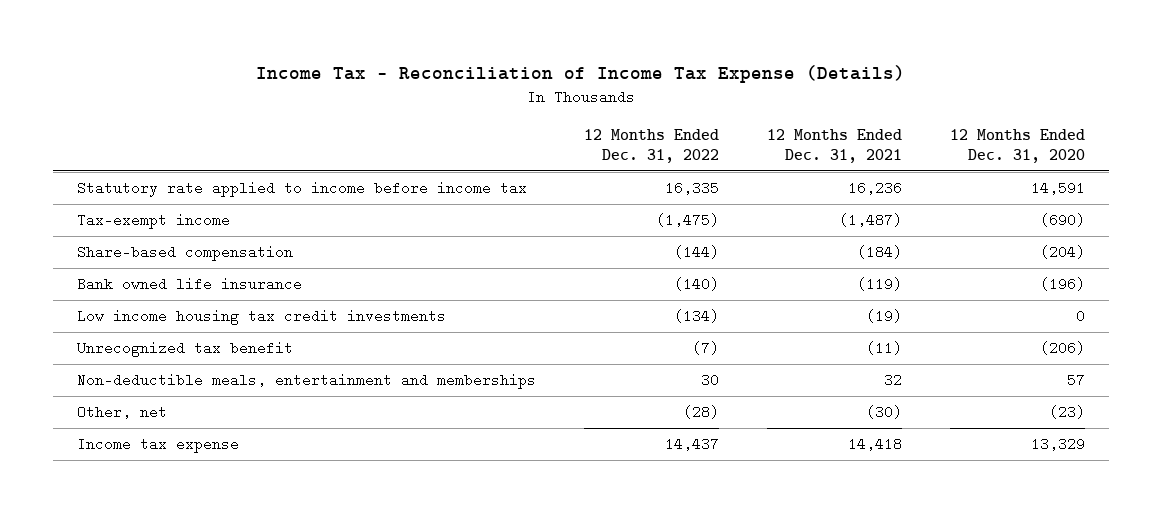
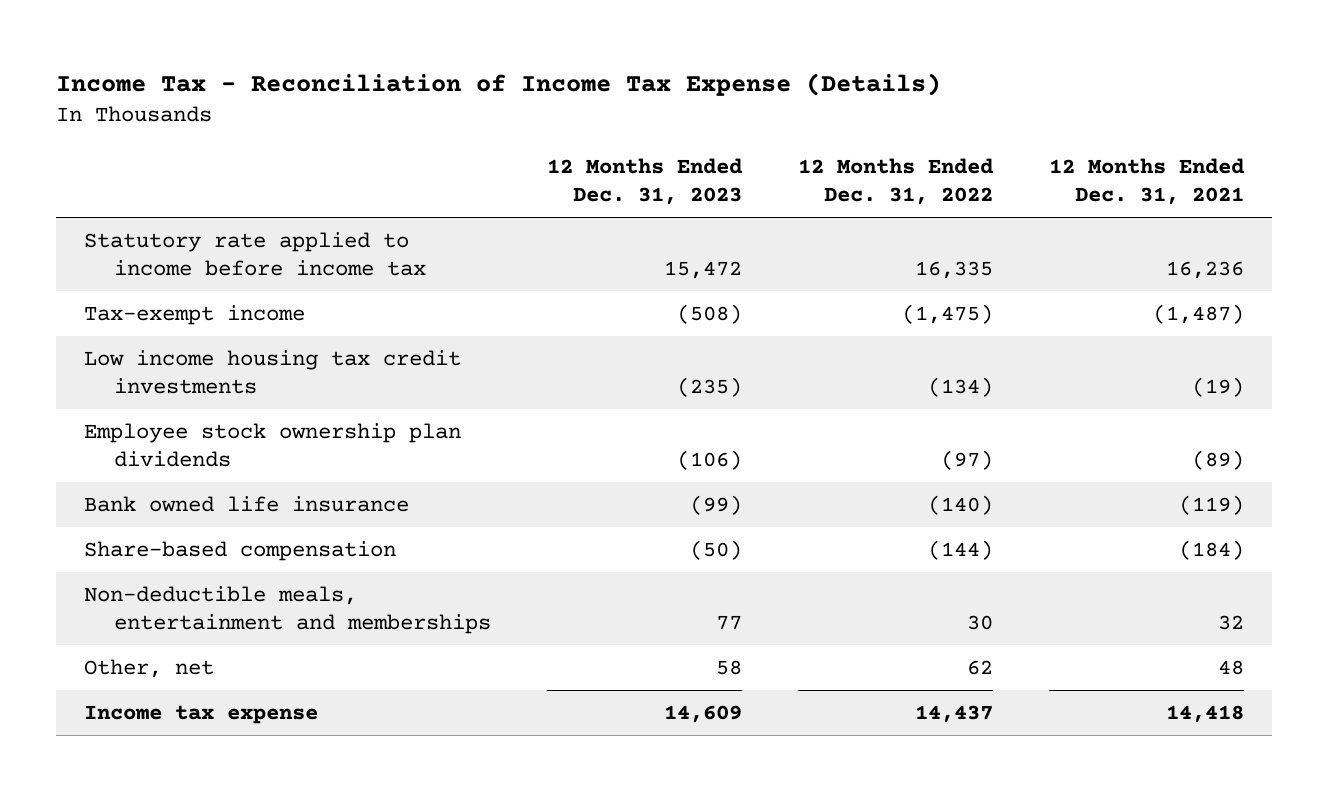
[949,129,1085,163] 12 Months Ended Dec. 31, 2020 -> none
none -> [546,157,743,205] 12 Months Ended Dec. 31, 2023
[76,341,293,358] Unrecognized tax benefit -> none
none -> [84,423,462,468] Employee stock ownership plan dividends
[76,277,302,292] Bank owned life insurance -> [84,496,410,513] Bank owned life insurance
[76,245,293,262] Share-based compensation -> [84,541,397,562] Share-based compensation
[682,405,719,420] (28) -> [966,660,993,676] 62
[865,405,902,420] (30) -> [1217,660,1244,676] 48

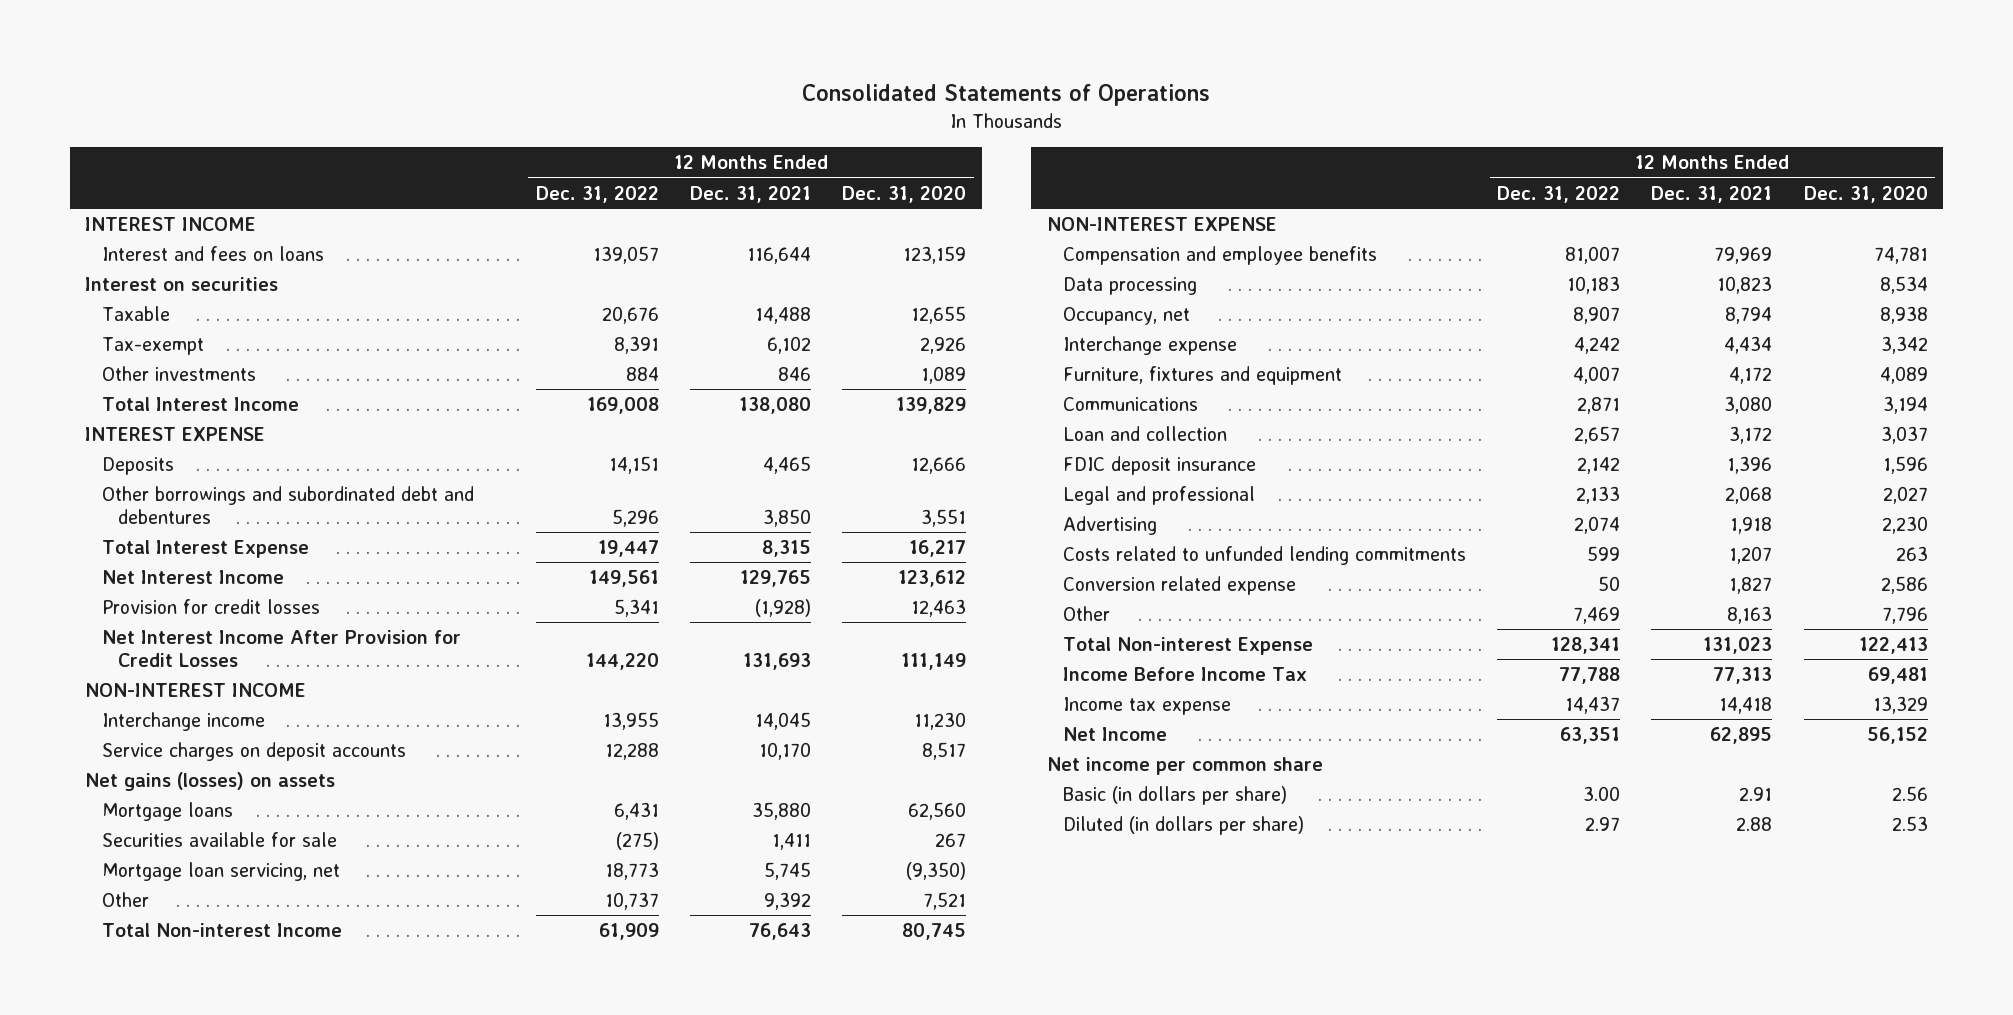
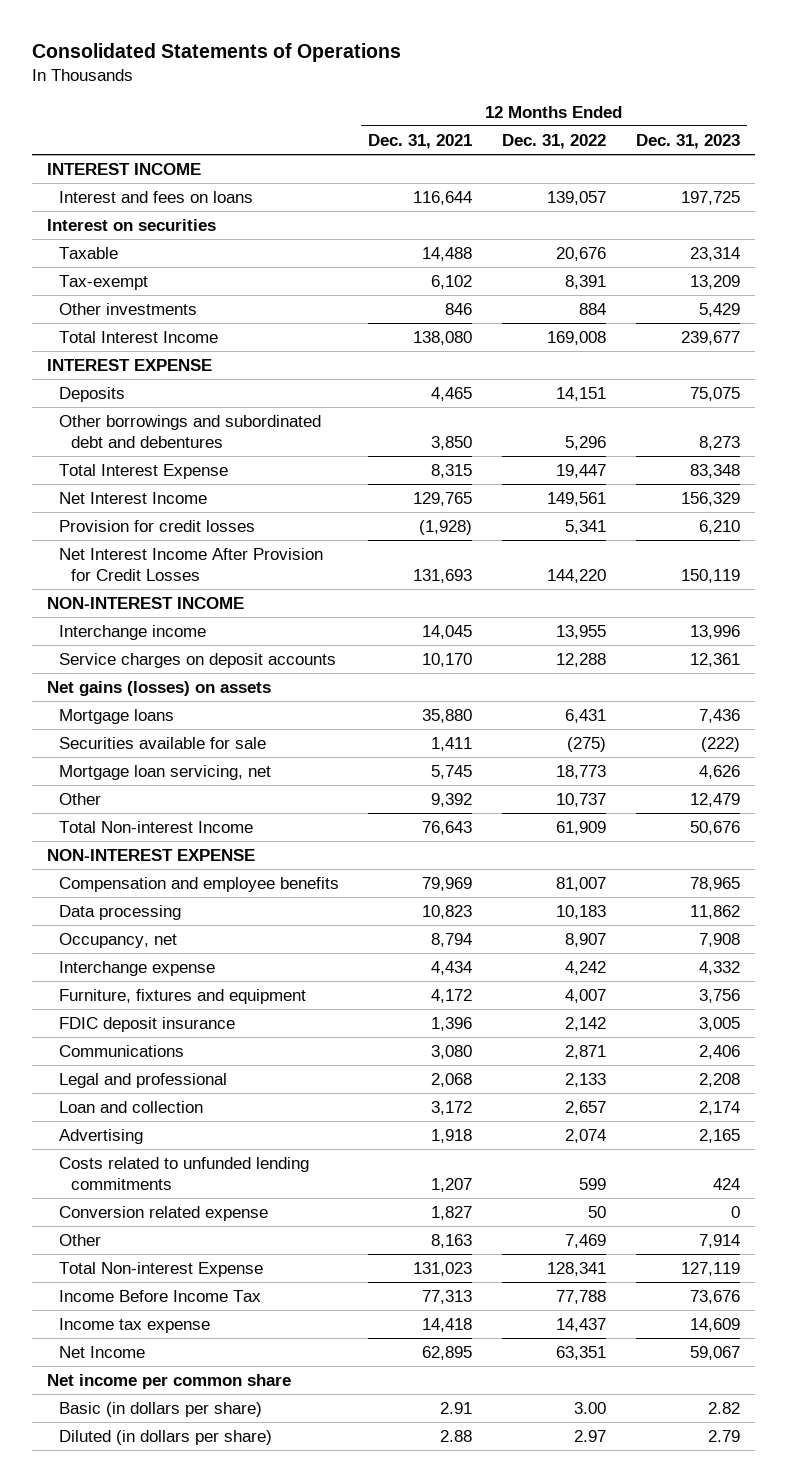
[841,185,966,203] Dec. 31, 2020 -> none
none -> [635,133,740,149] Dec. 31, 2023
[1063,396,1199,411] Communications -> [58,1044,184,1057] Communications
[1063,425,1228,441] Loan and collection -> [58,1100,203,1113] Loan and collection

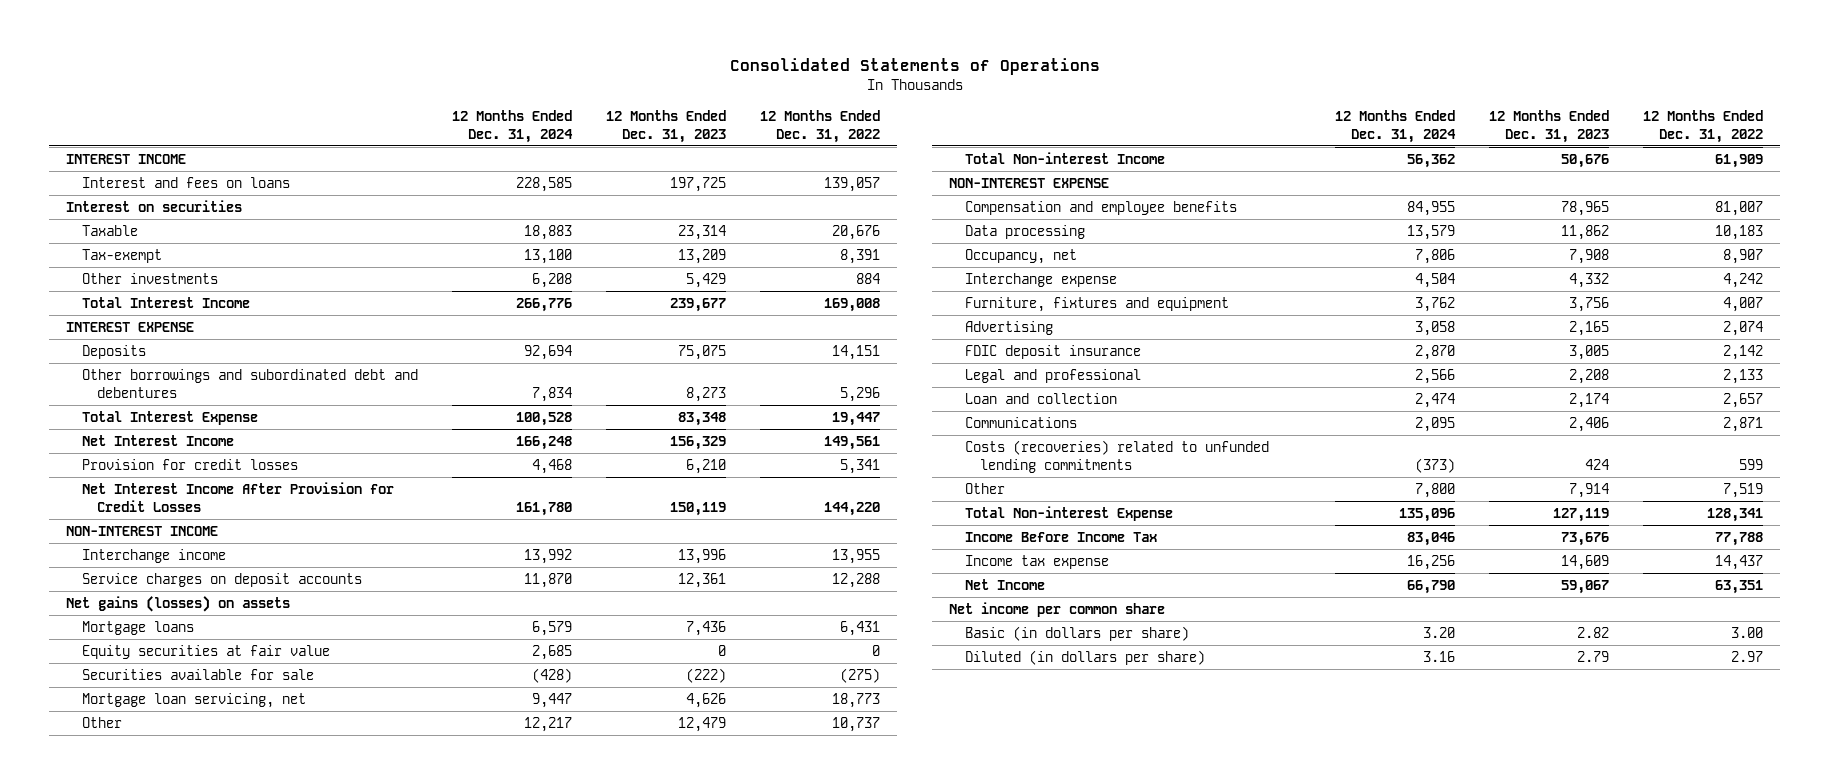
[368,133,473,149] Dec. 31, 2021 -> none
none -> [451,109,573,143] 12 Months Ended Dec. 31, 2024
none -> [81,644,330,659] Equity securities at fair value
[58,1128,143,1144] Advertising -> [964,320,1053,335] Advertising
[58,1205,268,1221] Conversion related expense -> none
[58,1044,184,1057] Communications -> [964,416,1077,428] Communications
[58,1156,309,1190] Costs related to unfunded lending commitments -> [964,439,1269,473] Costs (recoveries) related to unfunded lending commitments
[565,1233,607,1248] 7,469 -> [1723,482,1764,498] 7,519

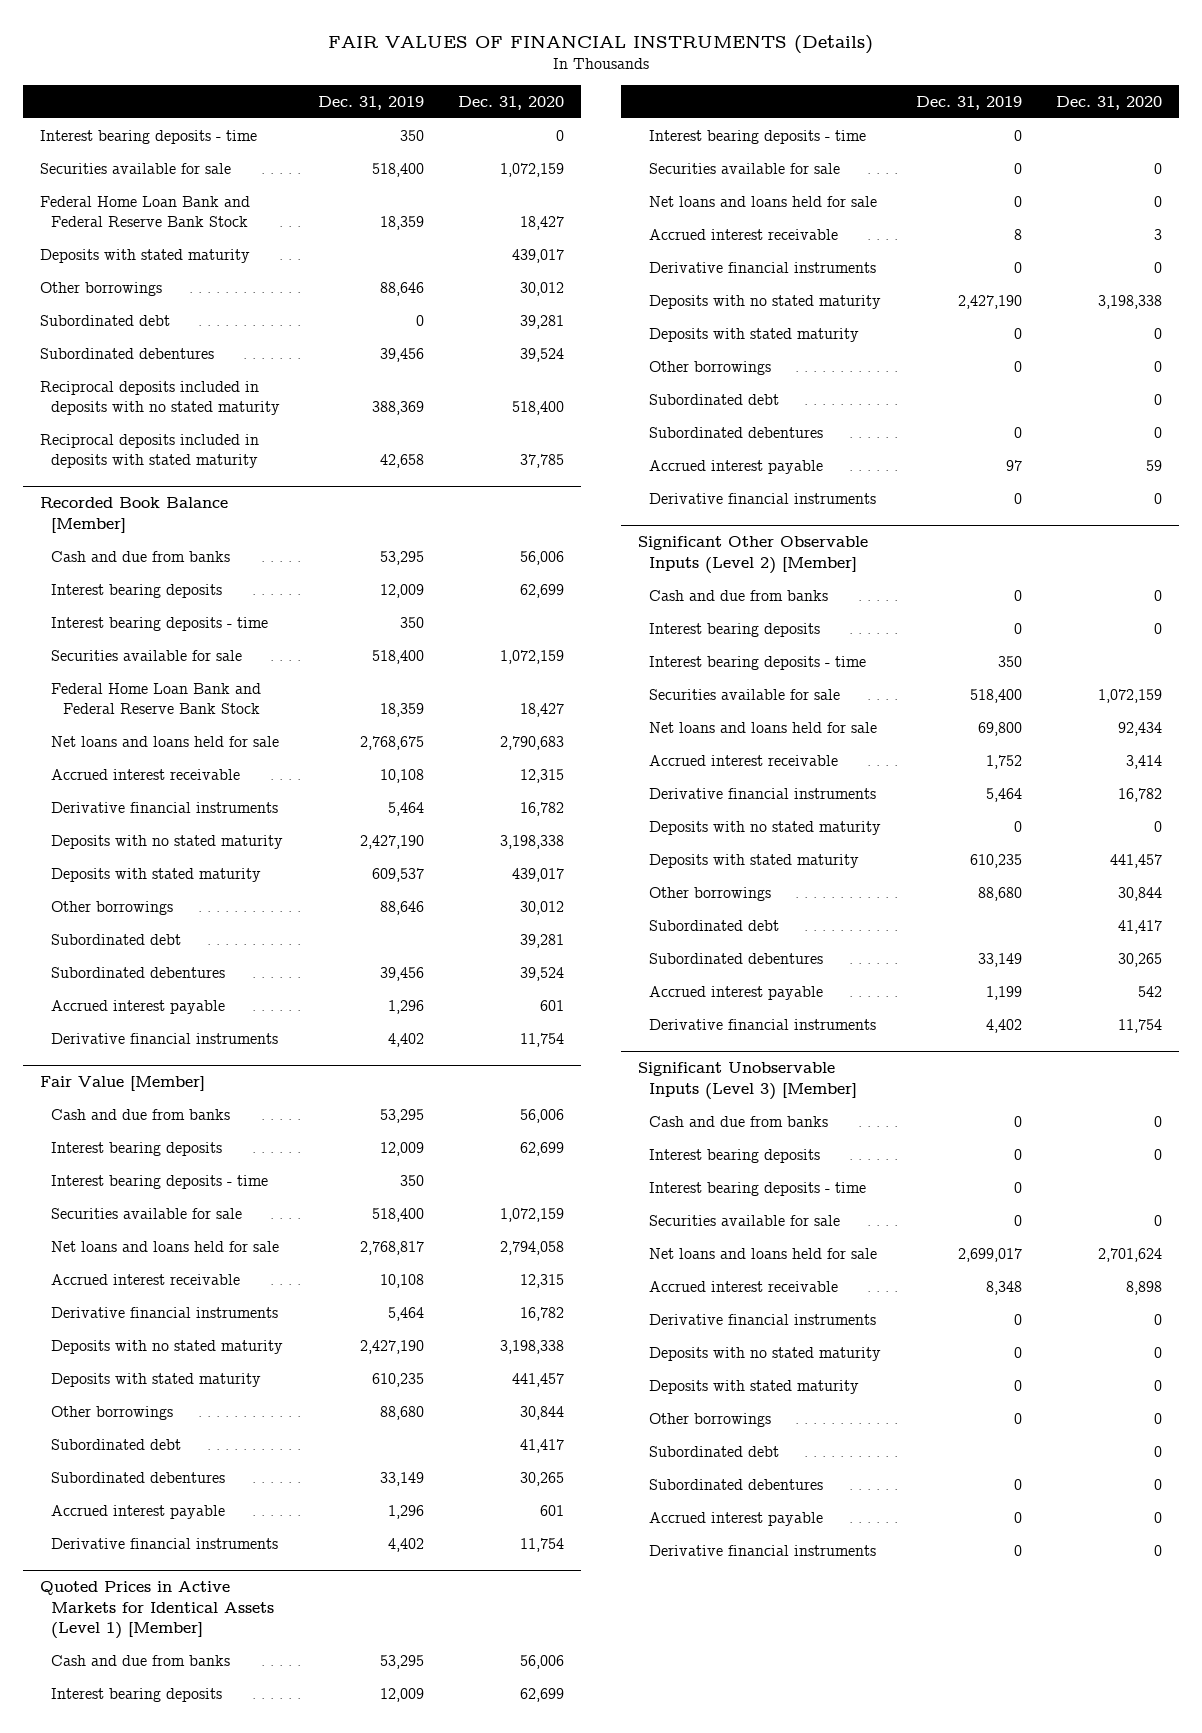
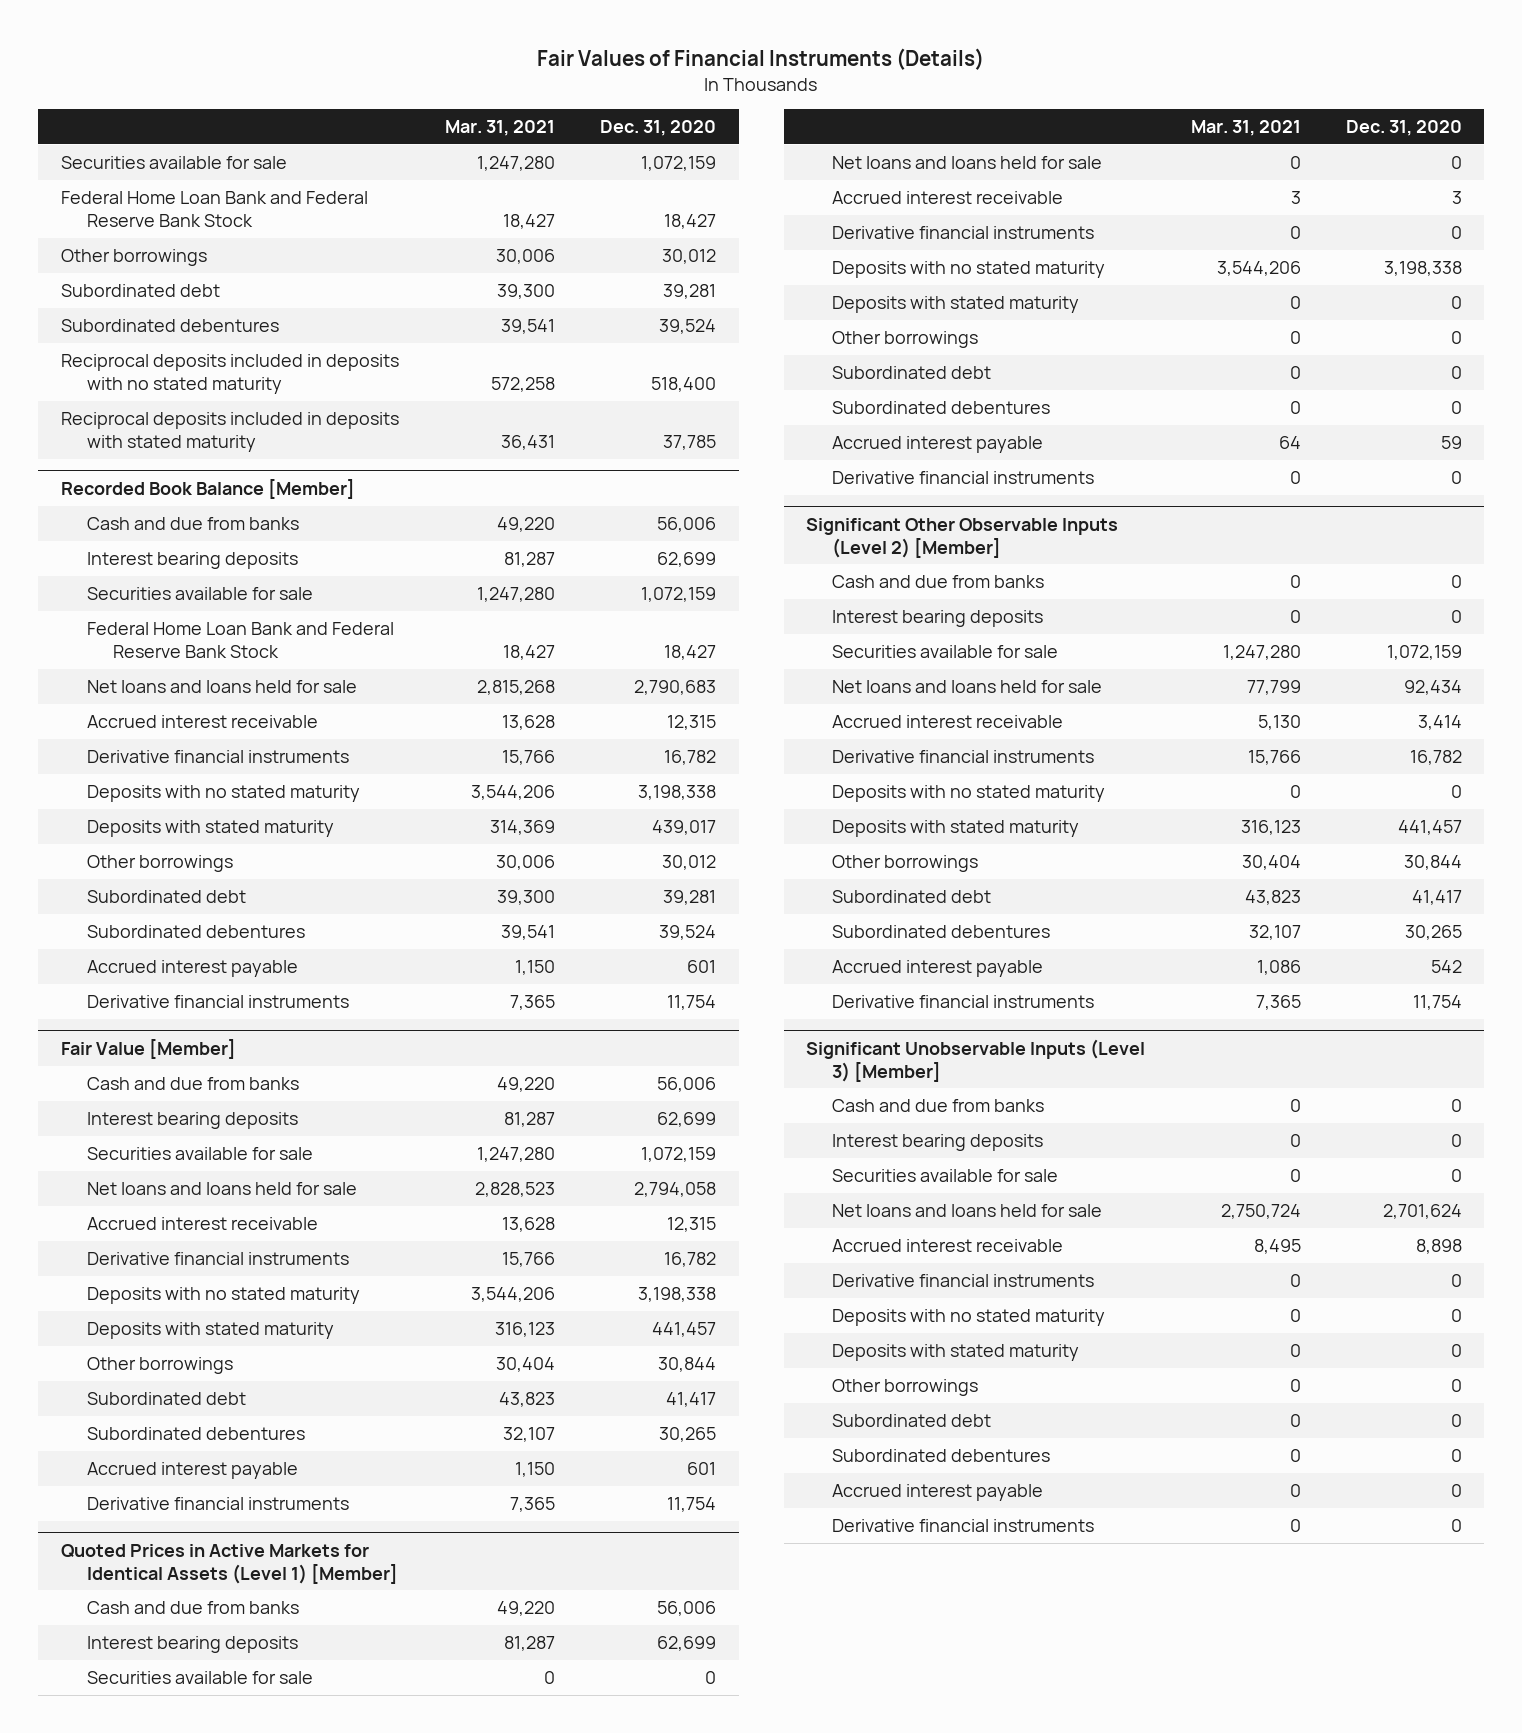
[328,34,874,54] FAIR VALUES OF FINANCIAL INSTRUMENTS (Details) -> [537,48,985,71] Fair Values of Financial Instruments (Details)
[317,95,424,110] Dec. 31, 2019 -> none
none -> [444,119,555,136] Mar. 31, 2021
[40,129,258,144] Interest bearing deposits - time -> none
[40,248,251,263] Deposits with stated maturity -> none
[51,616,269,631] Interest bearing deposits - time -> none
[51,1174,269,1189] Interest bearing deposits - time -> none
[649,129,867,144] Interest bearing deposits - time -> none
[649,655,867,670] Interest bearing deposits - time -> none
[649,1181,867,1196] Interest bearing deposits - time -> none

